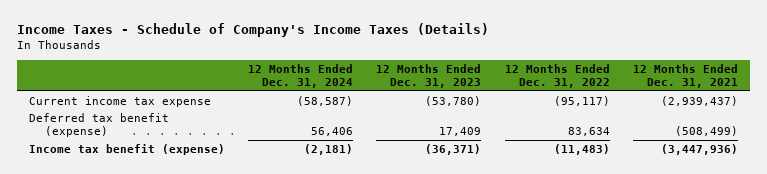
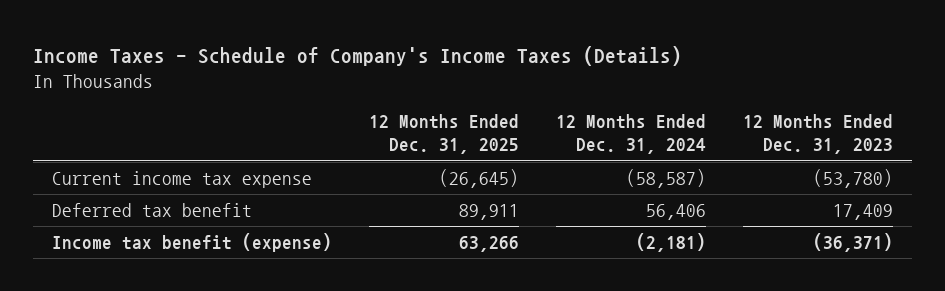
[504,63,610,89] 12 Months Ended Dec. 31, 2022 -> none
[633,63,739,89] 12 Months Ended Dec. 31, 2021 -> none
none -> [369,114,520,155] 12 Months Ended Dec. 31, 2025
[28,112,169,138] Deferred tax benefit (expense) -> [51,202,252,217] Deferred tax benefit

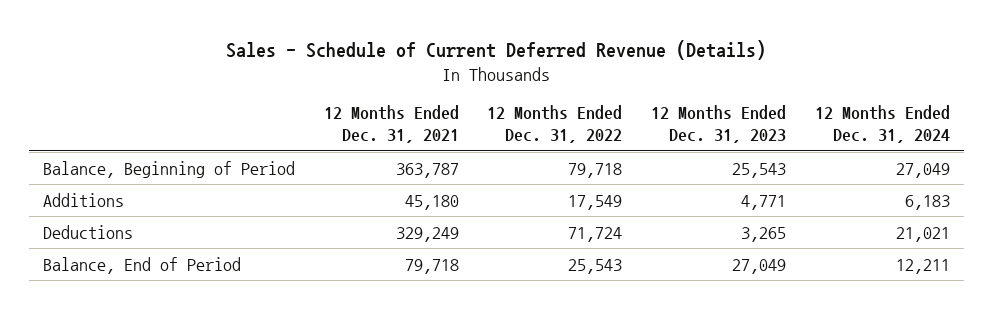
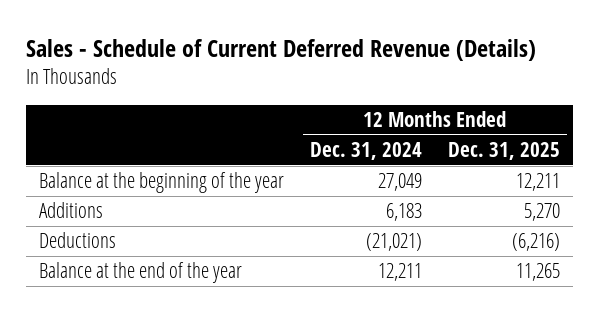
[323,105,459,144] 12 Months Ended Dec. 31, 2021 -> none
[487,105,623,144] 12 Months Ended Dec. 31, 2022 -> none
[650,105,786,144] 12 Months Ended Dec. 31, 2023 -> none
none -> [448,142,561,161] Dec. 31, 2025
[43,160,296,178] Balance, Beginning of Period -> [38,172,284,194] Balance at the beginning of the year
[895,226,950,242] 21,021 -> [366,233,423,252] (21,021)
[43,256,242,274] Balance, End of Period -> [38,262,242,284] Balance at the end of the year

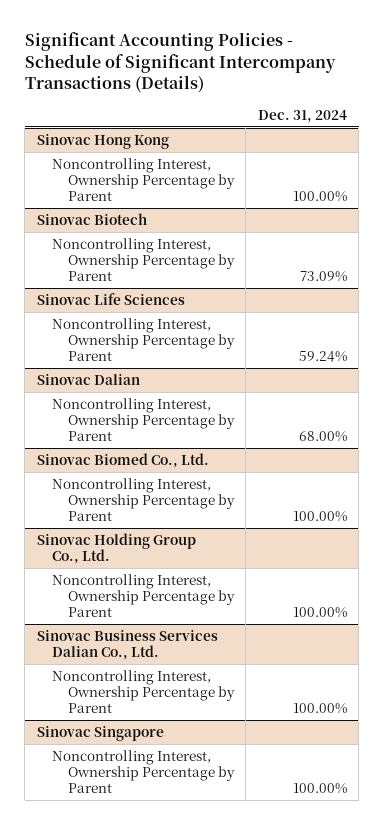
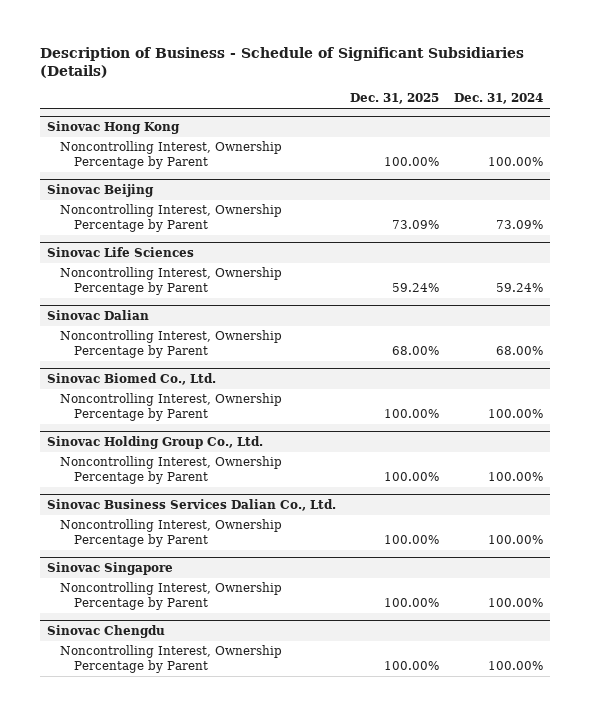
[24,32,336,93] Significant Accounting Policies - Schedule of Significant Intercompany Transactions (Details) -> [40,47,525,79] Description of Business - Schedule of Significant Subsidiaries (Details)
none -> [350,93,440,105] Dec. 31, 2025
[36,213,147,226] Sinovac Biotech -> [47,183,155,197] Sinovac Beijing
none -> [47,624,166,638] Sinovac Chengdu
none -> [60,645,283,673] Noncontrolling Interest, Ownership Percentage by Parent

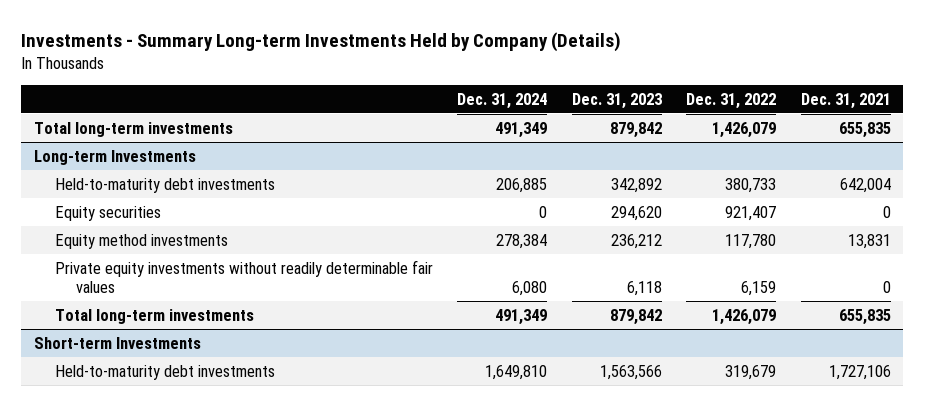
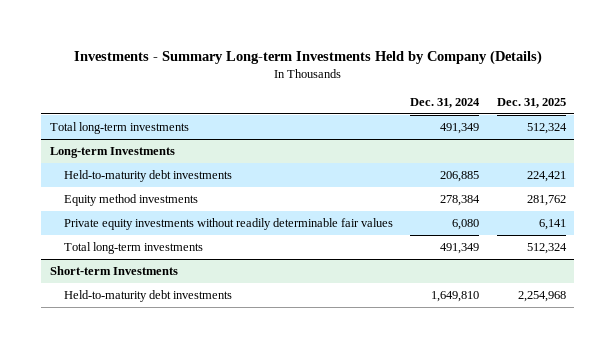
[571,92,662,109] Dec. 31, 2023 -> none
[686,92,777,109] Dec. 31, 2022 -> none
[801,92,892,109] Dec. 31, 2021 -> none
none -> [496,98,566,109] Dec. 31, 2025
[54,205,161,221] Equity securities -> none

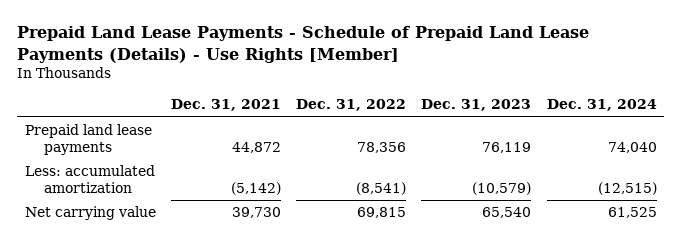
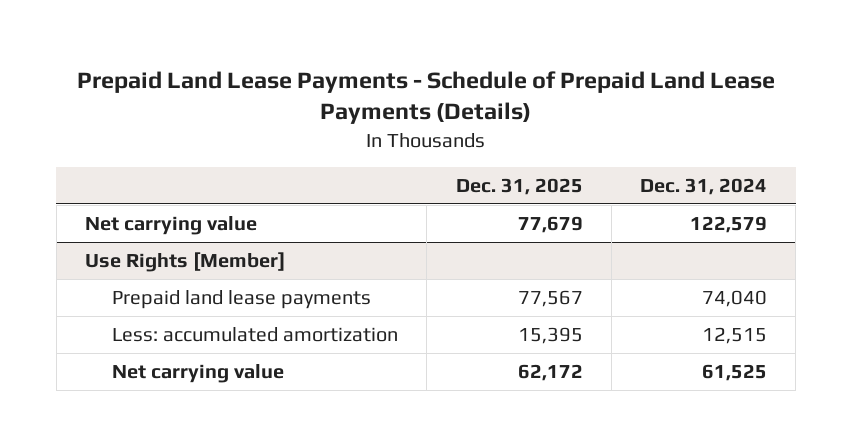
[17,26,590,63] Prepaid Land Lease Payments - Schedule of Prepaid Land Lease Payments (Details) - Use Rights [Member] -> [77,70,776,125] Prepaid Land Lease Payments - Schedule of Prepaid Land Lease Payments (Details)
[171,99,282,112] Dec. 31, 2021 -> none
[296,99,407,112] Dec. 31, 2022 -> none
[421,99,532,112] Dec. 31, 2023 -> none
none -> [455,177,583,195] Dec. 31, 2025
none -> [85,216,258,236] Net carrying value
none -> [85,252,286,273] Use Rights [Member]
[597,181,657,195] (12,515) -> [702,327,768,345] 12,515

